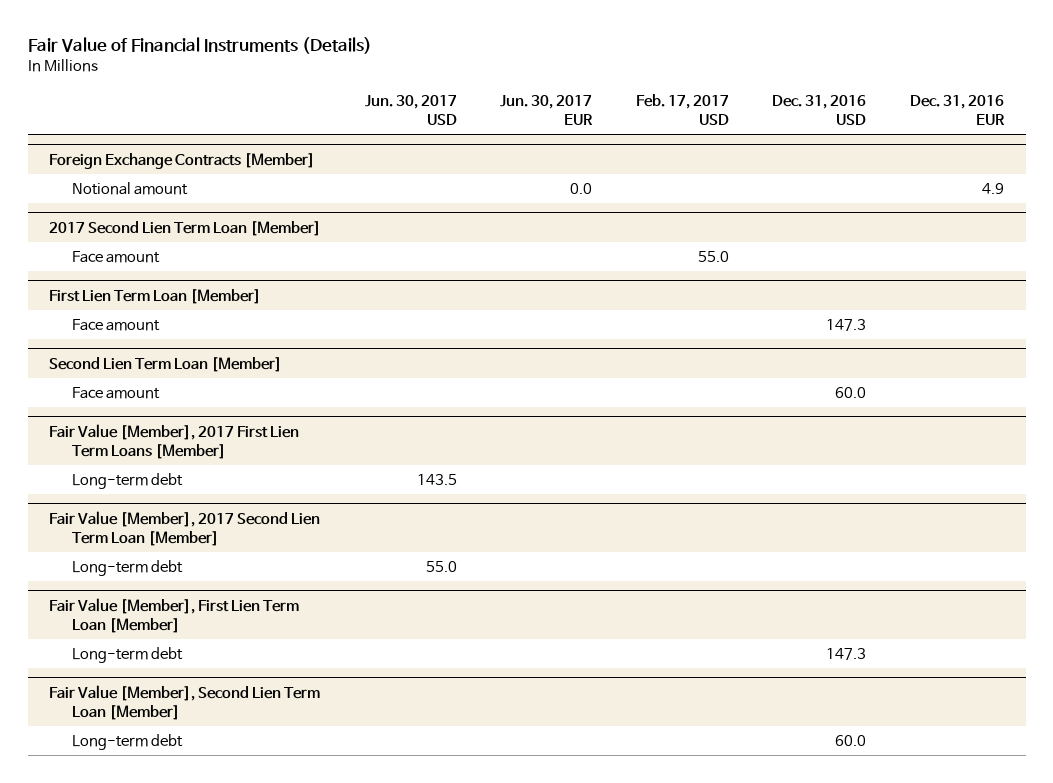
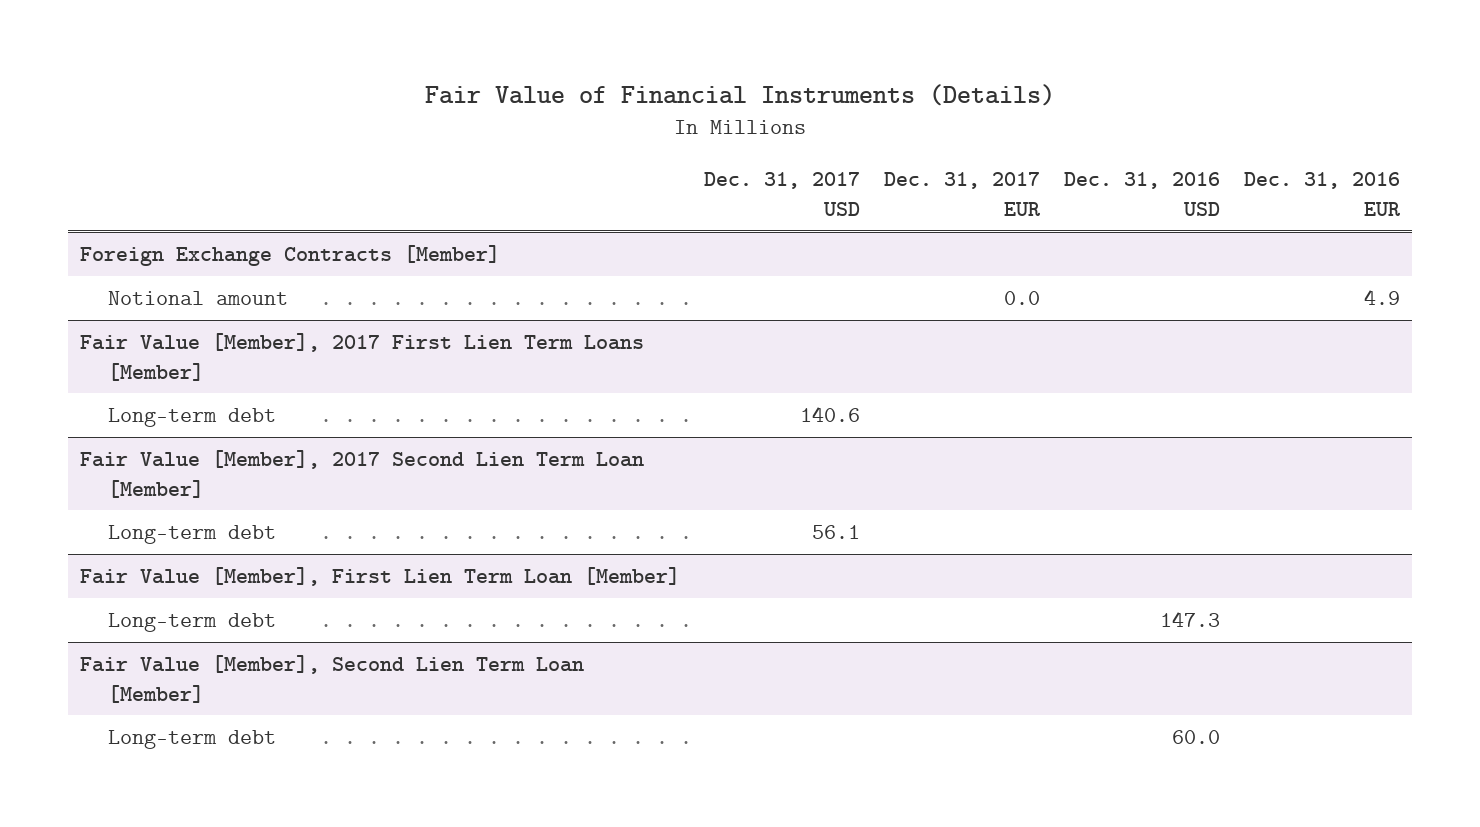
[364,94,457,126] Jun. 30, 2017 USD -> none
[500,94,594,126] Jun. 30, 2017 EUR -> none
[635,93,729,126] Feb. 17, 2017 USD -> none
none -> [703,172,860,217] Dec. 31, 2017 USD
none -> [883,172,1040,217] Dec. 31, 2017 EUR
[49,220,322,236] 2017 Second Lien Term Loan [Member] -> none
[72,251,161,264] Face amount -> none
[49,288,262,304] First Lien Term Loan [Member] -> none
[72,319,161,332] Face amount -> none
[49,356,283,372] Second Lien Term Loan [Member] -> none
[72,387,161,400] Face amount -> none

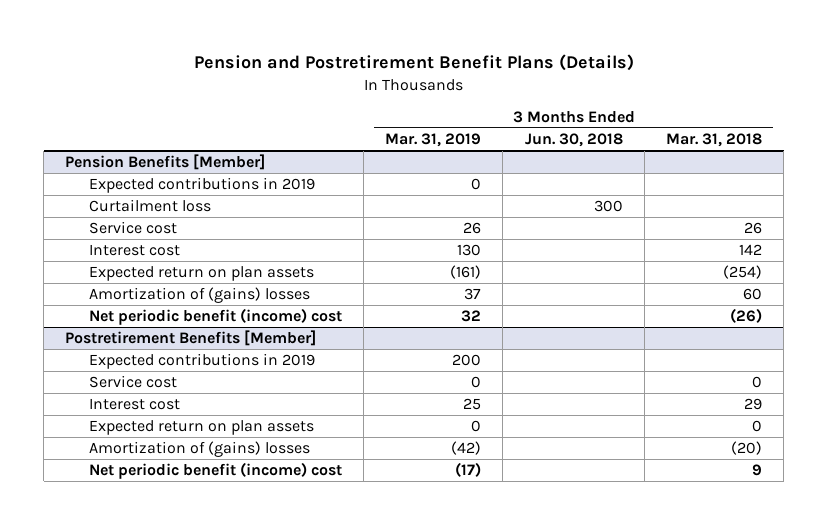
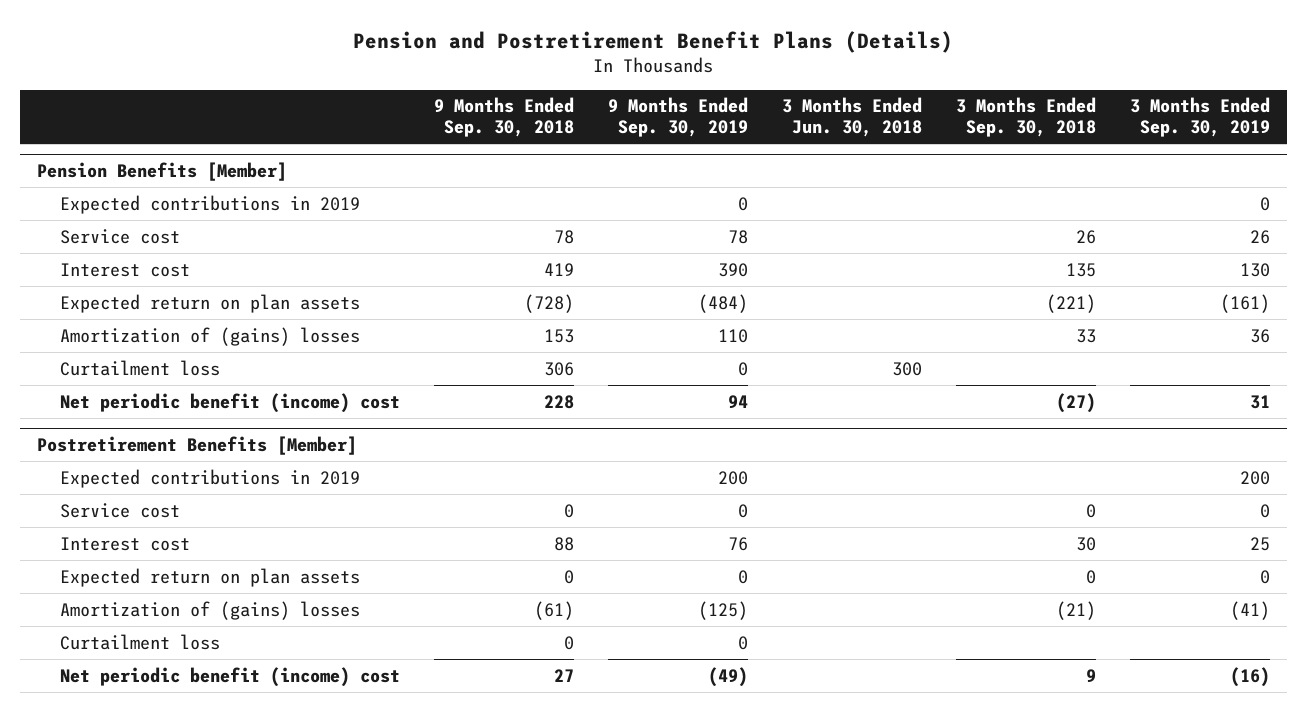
[385,133,482,148] Mar. 31, 2019 -> none
[666,133,763,148] Mar. 31, 2018 -> none
none -> [433,97,574,138] 9 Months Ended Sep. 30, 2018
none -> [607,97,748,138] 9 Months Ended Sep. 30, 2019
none -> [955,97,1096,138] 3 Months Ended Sep. 30, 2018
none -> [1129,97,1270,138] 3 Months Ended Sep. 30, 2019
[88,199,211,213] Curtailment loss -> [59,359,220,376] Curtailment loss
none -> [59,633,220,650] Curtailment loss

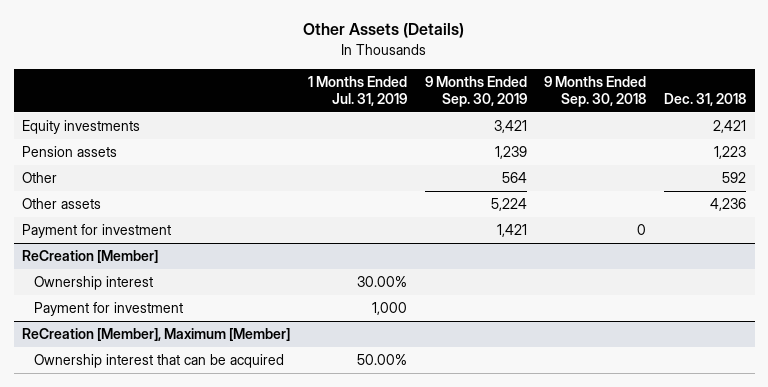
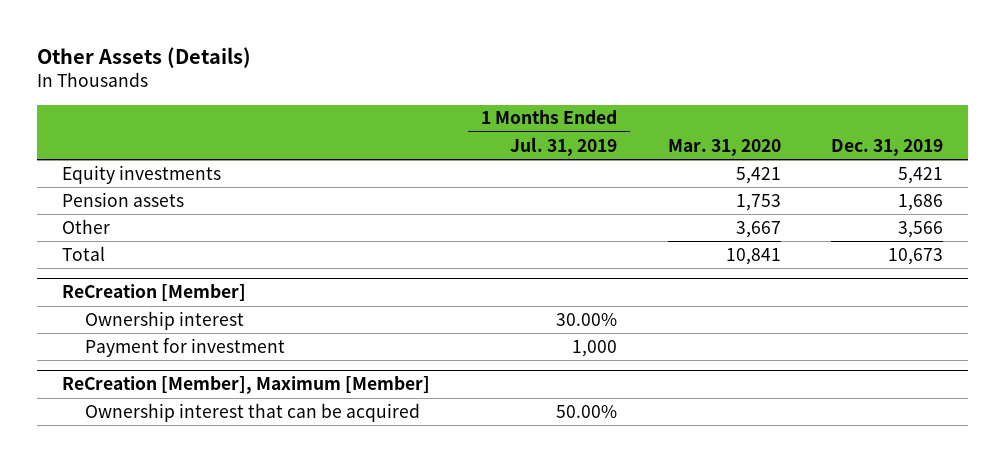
[424,75,527,107] 9 Months Ended Sep. 30, 2019 -> none
[544,75,647,107] 9 Months Ended Sep. 30, 2018 -> none
[663,92,746,106] Dec. 31, 2018 -> none
none -> [667,138,781,156] Mar. 31, 2020
none -> [831,138,944,156] Dec. 31, 2019
[22,224,172,239] Payment for investment -> none
[22,198,102,210] Other assets -> [62,245,106,261] Total

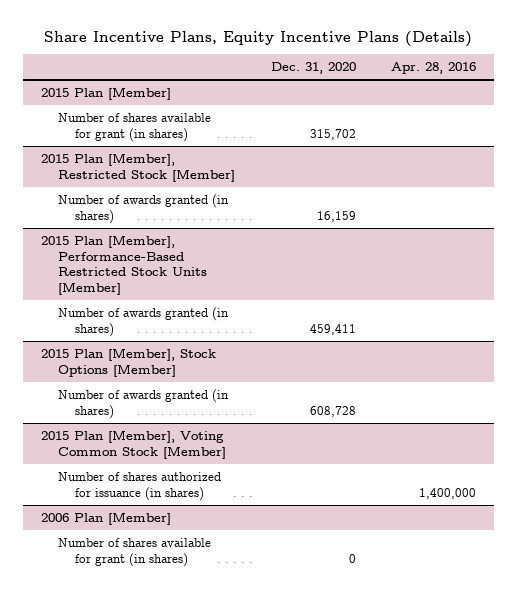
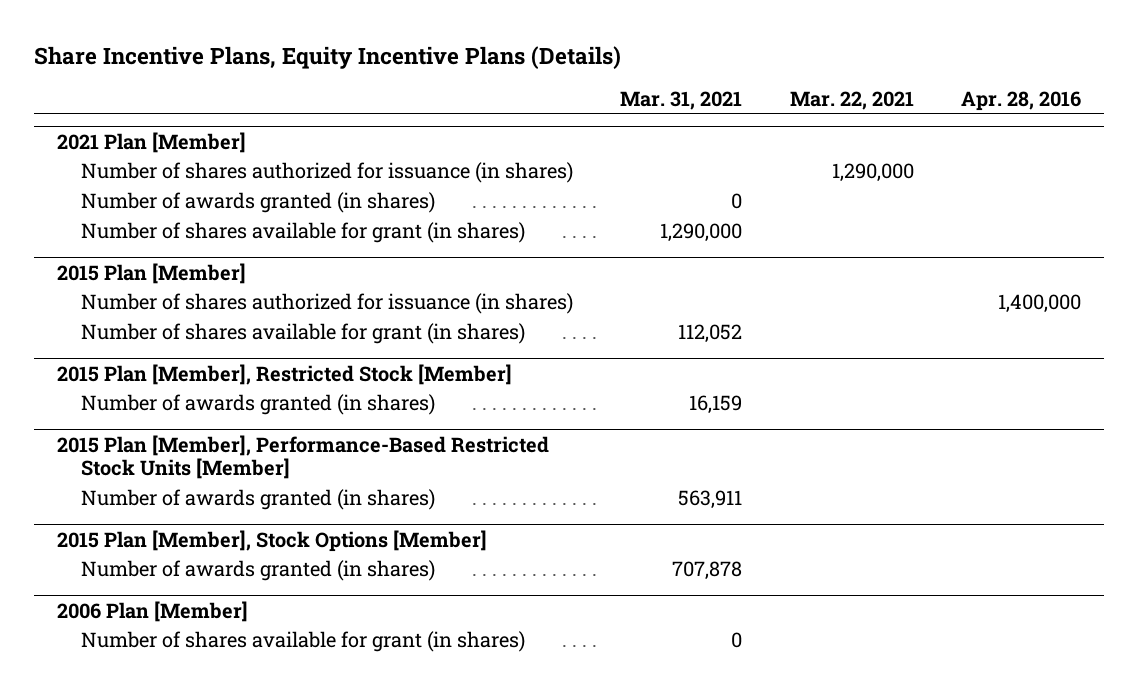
[270,62,356,75] Dec. 31, 2020 -> none
none -> [620,90,743,110] Mar. 31, 2021
none -> [789,90,914,110] Mar. 22, 2021
none -> [57,131,247,153] 2021 Plan [Member]
none -> [81,161,574,183] Number of shares authorized for issuance (in shares)
none -> [81,191,436,213] Number of awards granted (in shares)
none -> [81,221,526,243] Number of shares available for grant (in shares)
none -> [81,292,574,314] Number of shares authorized for issuance (in shares)
[40,429,226,459] 2015 Plan [Member], Voting Common Stock [Member] -> none
[57,471,221,501] Number of shares authorized for issuance (in shares) -> none

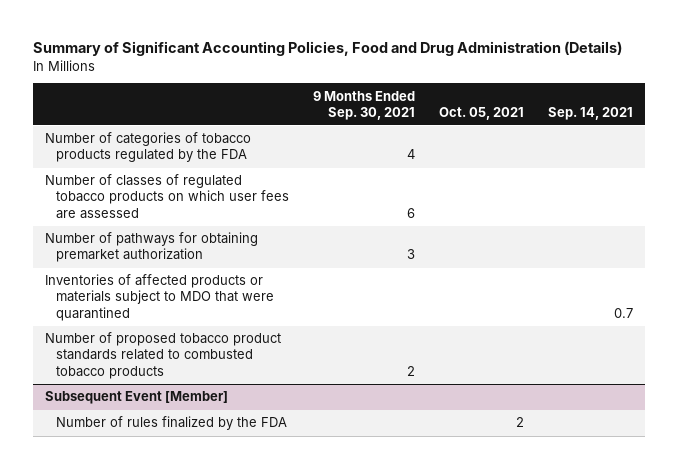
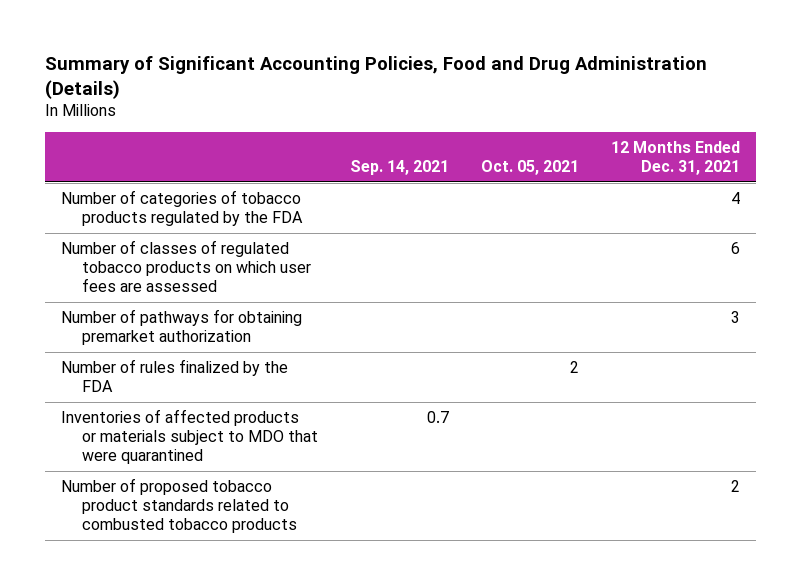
[312,90,415,120] 9 Months Ended Sep. 30, 2021 -> none
none -> [610,140,740,176] 12 Months Ended Dec. 31, 2021
none -> [60,358,288,393] Number of rules finalized by the FDA
[45,391,229,405] Subsequent Event [Member] -> none
[55,416,287,431] Number of rules finalized by the FDA -> none

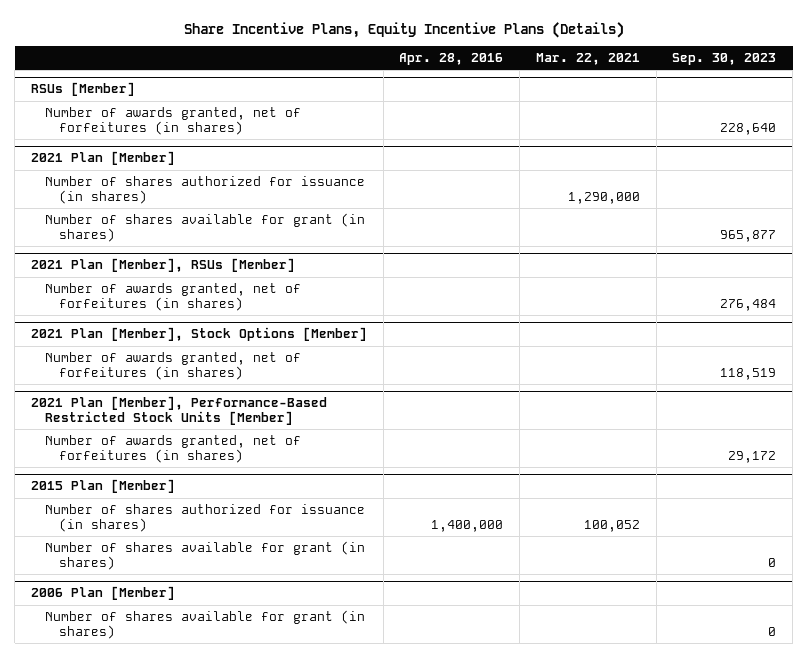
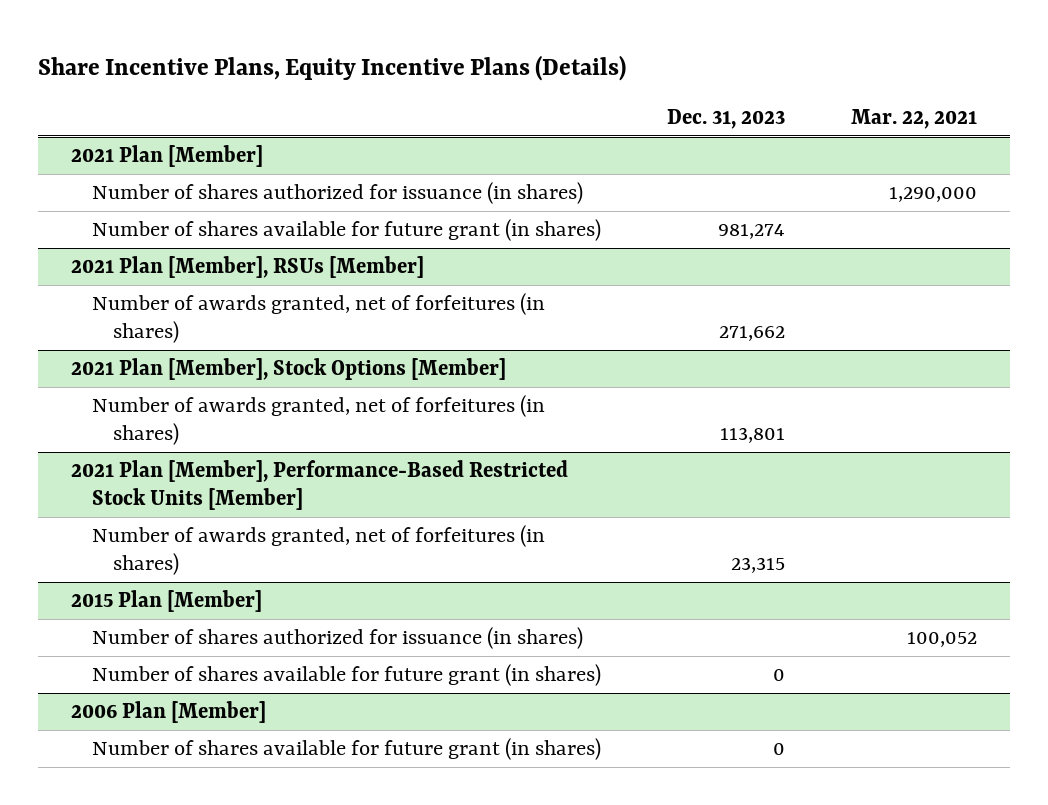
[399,53,504,66] Apr. 28, 2016 -> none
[672,53,777,66] Sep. 30, 2023 -> none
none -> [666,108,785,129] Dec. 31, 2023
[31,82,136,97] RSUs [Member] -> none
[44,106,301,135] Number of awards granted, net of forfeitures (in shares) -> none
[44,212,365,242] Number of shares available for grant (in shares) -> [92,219,602,242] Number of shares available for future grant (in shares)
[44,540,365,570] Number of shares available for grant (in shares) -> [92,664,602,687] Number of shares available for future grant (in shares)
[44,609,365,639] Number of shares available for grant (in shares) -> [92,738,602,761] Number of shares available for future grant (in shares)

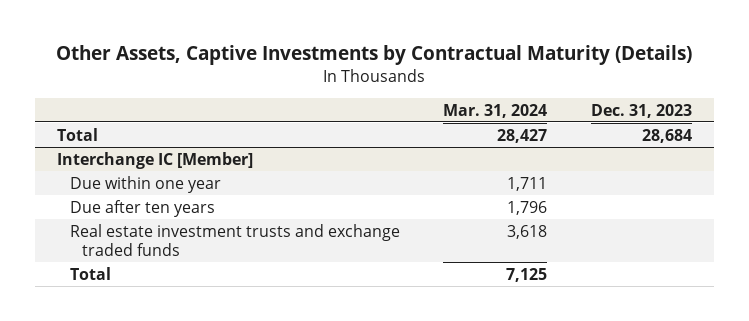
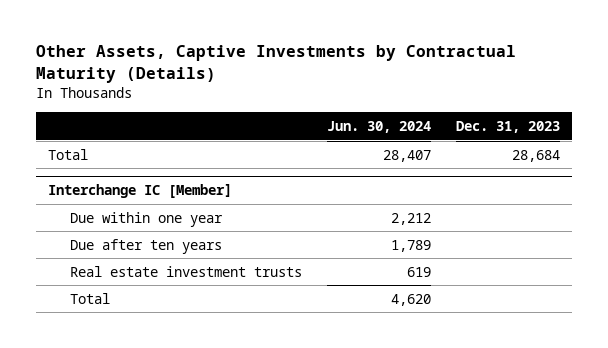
[443,103,548,118] Mar. 31, 2024 -> none
none -> [326,121,431,134] Jun. 30, 2024
[69,223,400,256] Real estate investment trusts and exchange traded funds -> [69,265,302,277] Real estate investment trusts

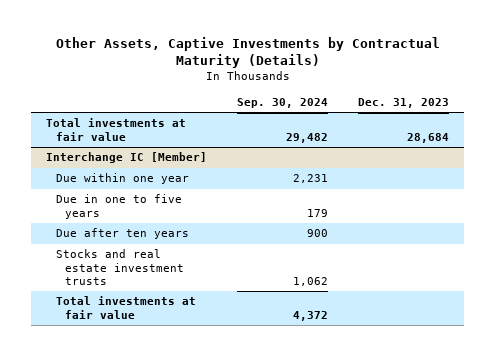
[326,121,431,134] Jun. 30, 2024 -> none
none -> [237,97,329,108] Sep. 30, 2024
[48,148,89,160] Total -> [46,118,187,141] Total investments at fair value
none -> [55,194,182,219] Due in one to five years
[69,265,302,277] Real estate investment trusts -> [55,249,185,285] Stocks and real estate investment trusts
[69,292,110,304] Total -> [55,296,196,319] Total investments at fair value

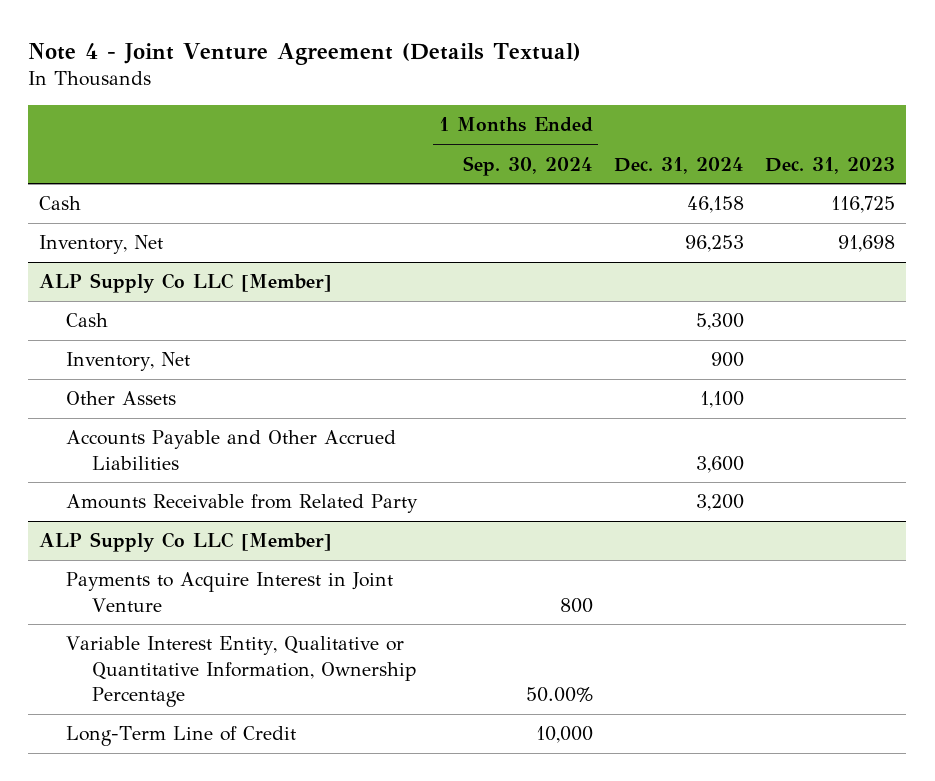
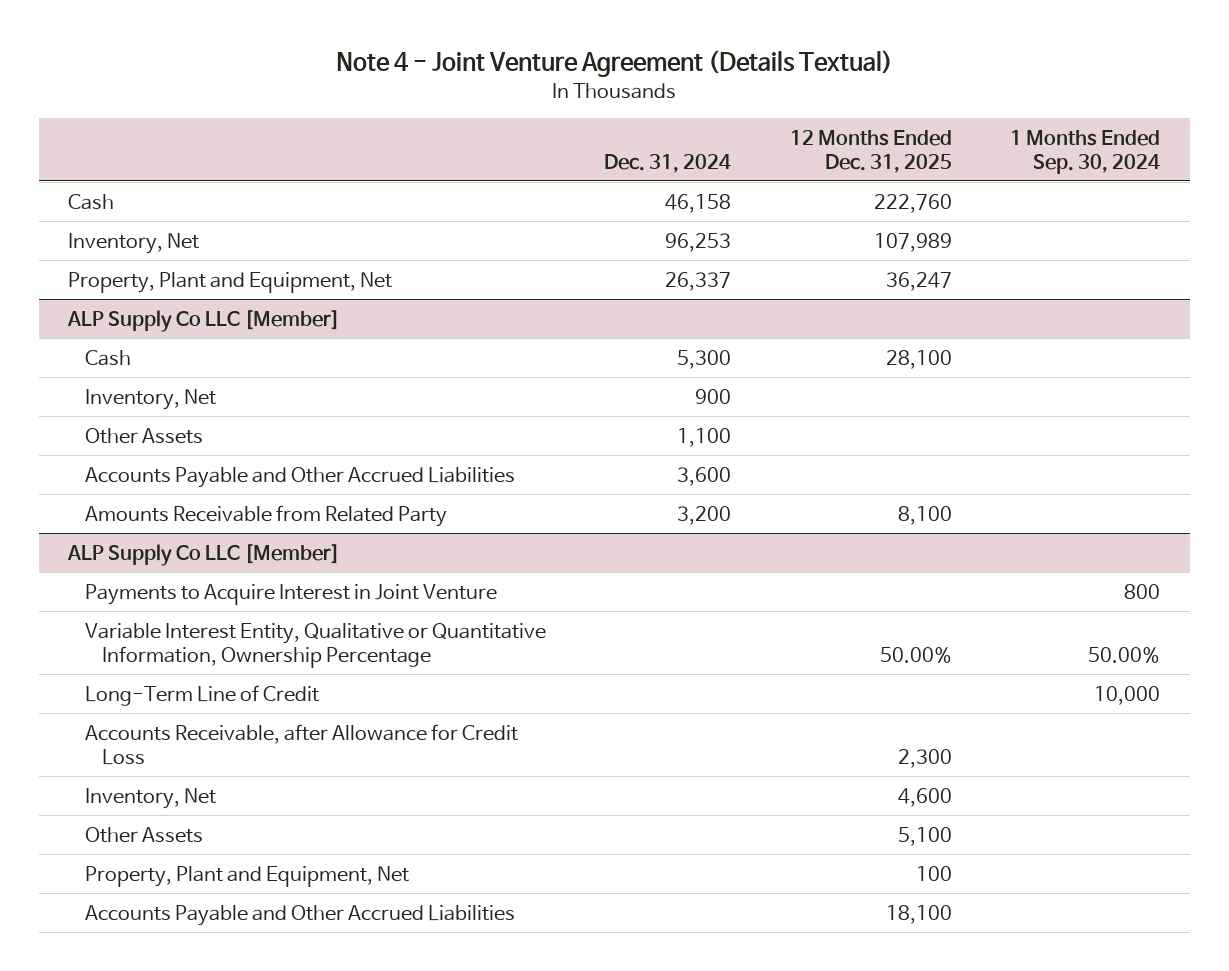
[765,156,896,174] Dec. 31, 2023 -> none
none -> [789,129,952,173] 12 Months Ended Dec. 31, 2025
none -> [68,271,393,293] Property, Plant and Equipment, Net
none -> [85,723,519,765] Accounts Receivable, after Allowance for Credit Loss
none -> [85,787,217,809] Inventory, Net
none -> [85,826,204,843] Other Assets
none -> [85,865,410,887] Property, Plant and Equipment, Net
none -> [85,904,516,926] Accounts Payable and Other Accrued Liabilities

